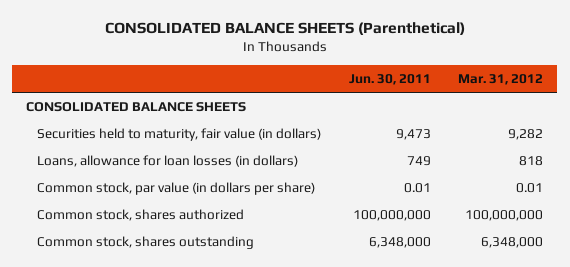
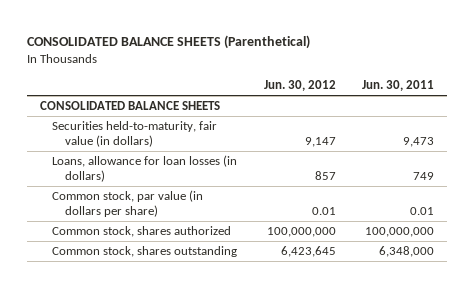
[458,73,544,85] Mar. 31, 2012 -> none
none -> [263,80,336,92] Jun. 30, 2012
[36,127,321,141] Securities held to maturity, fair value (in dollars) -> [52,121,218,147] Securities held-to-maturity, fair value (in dollars)

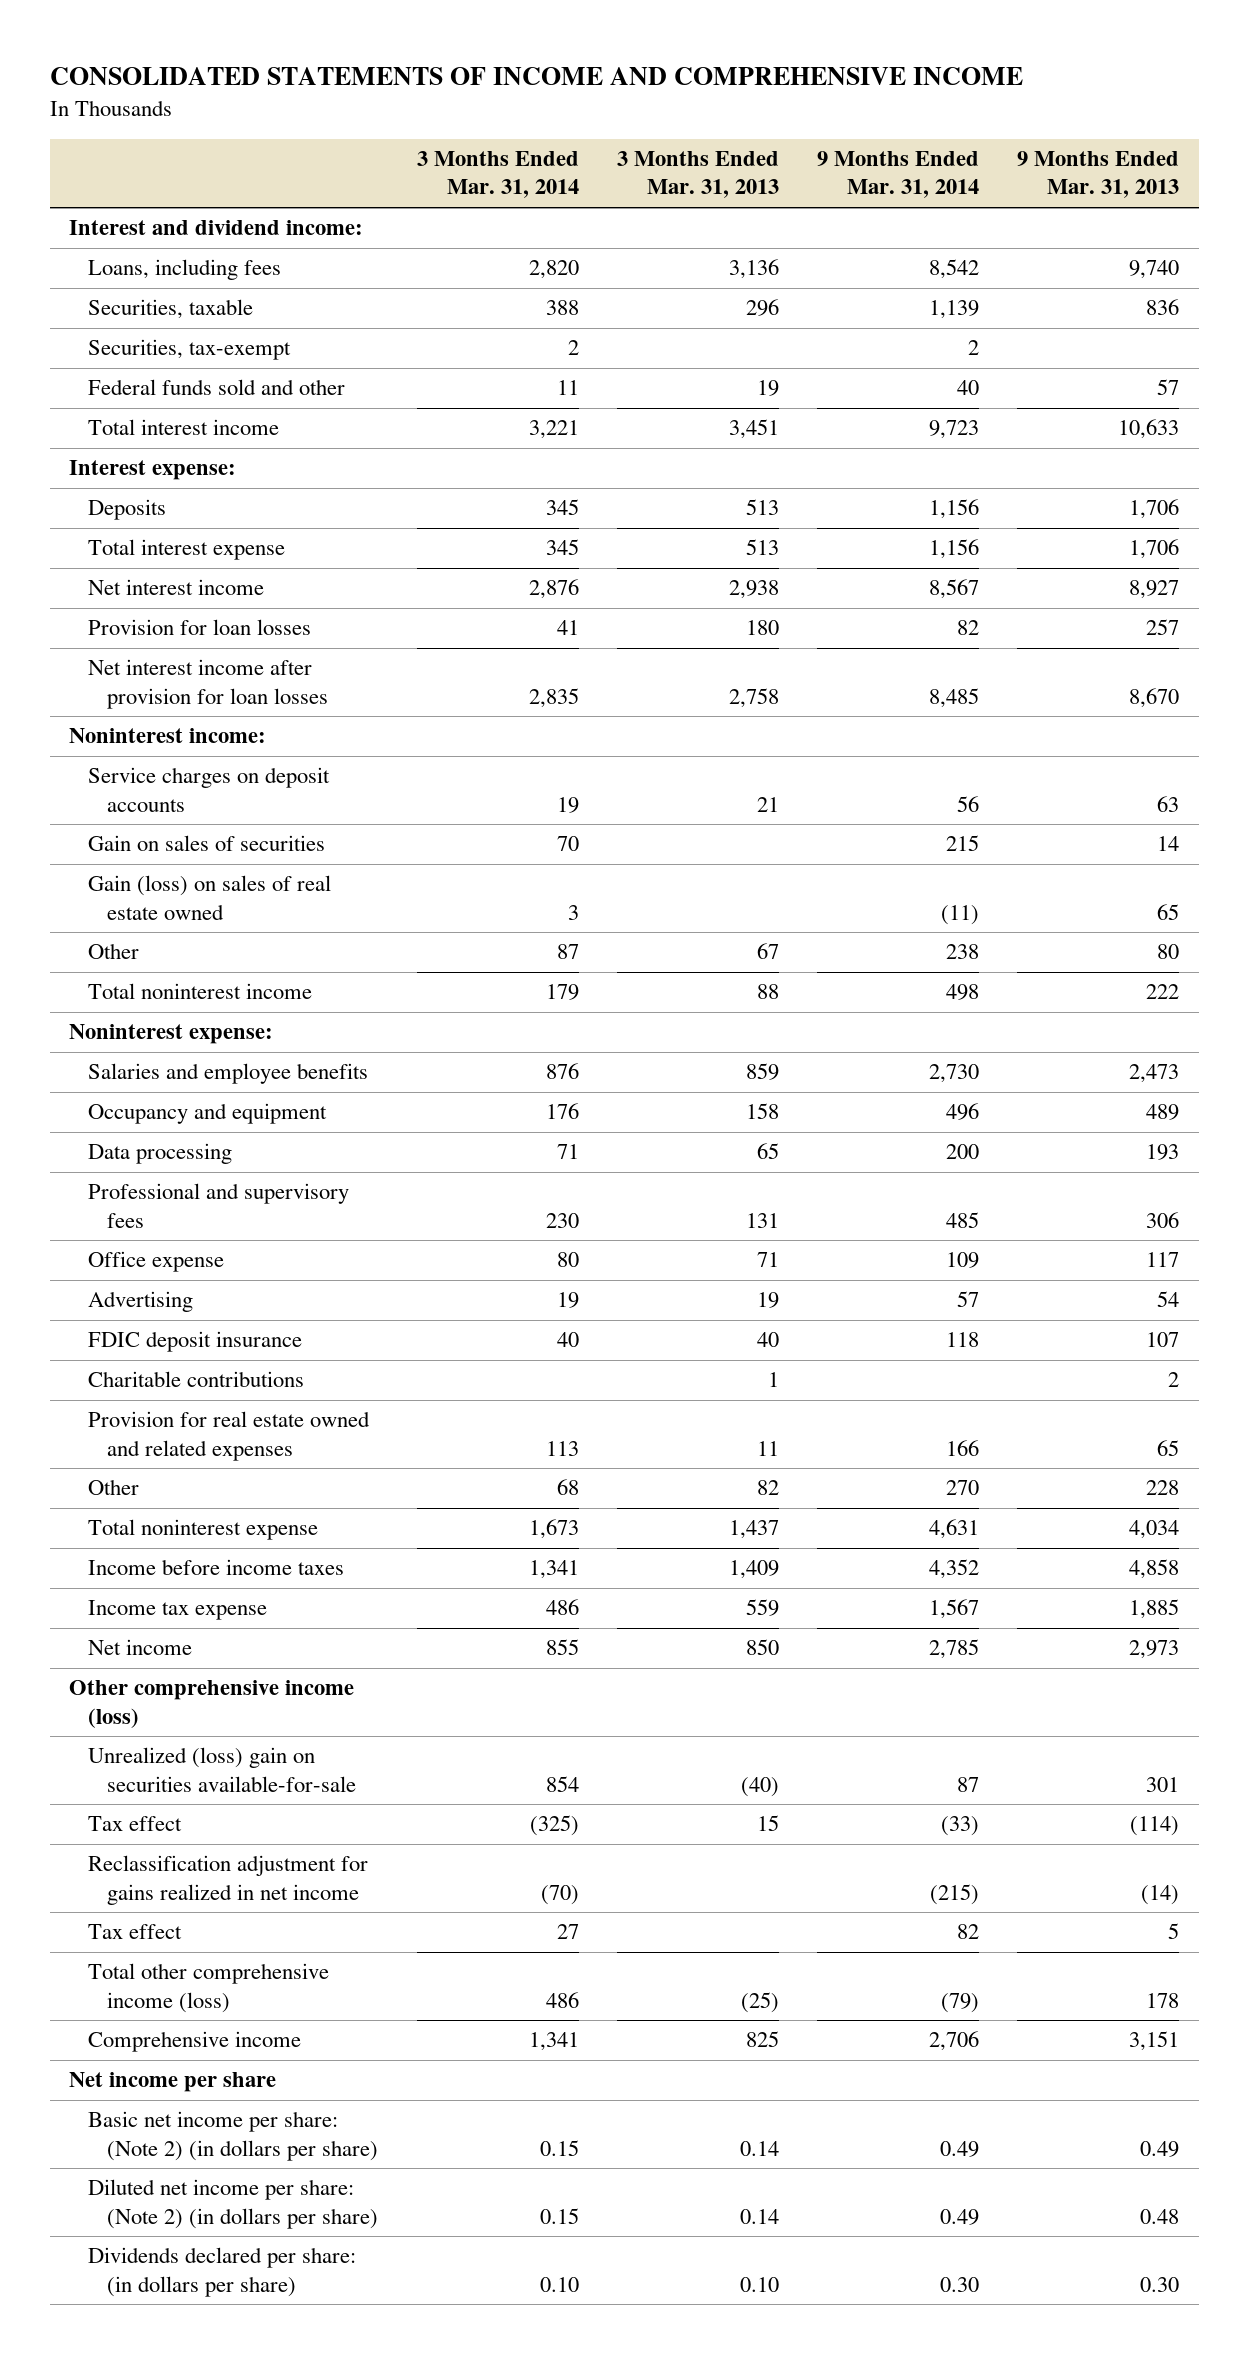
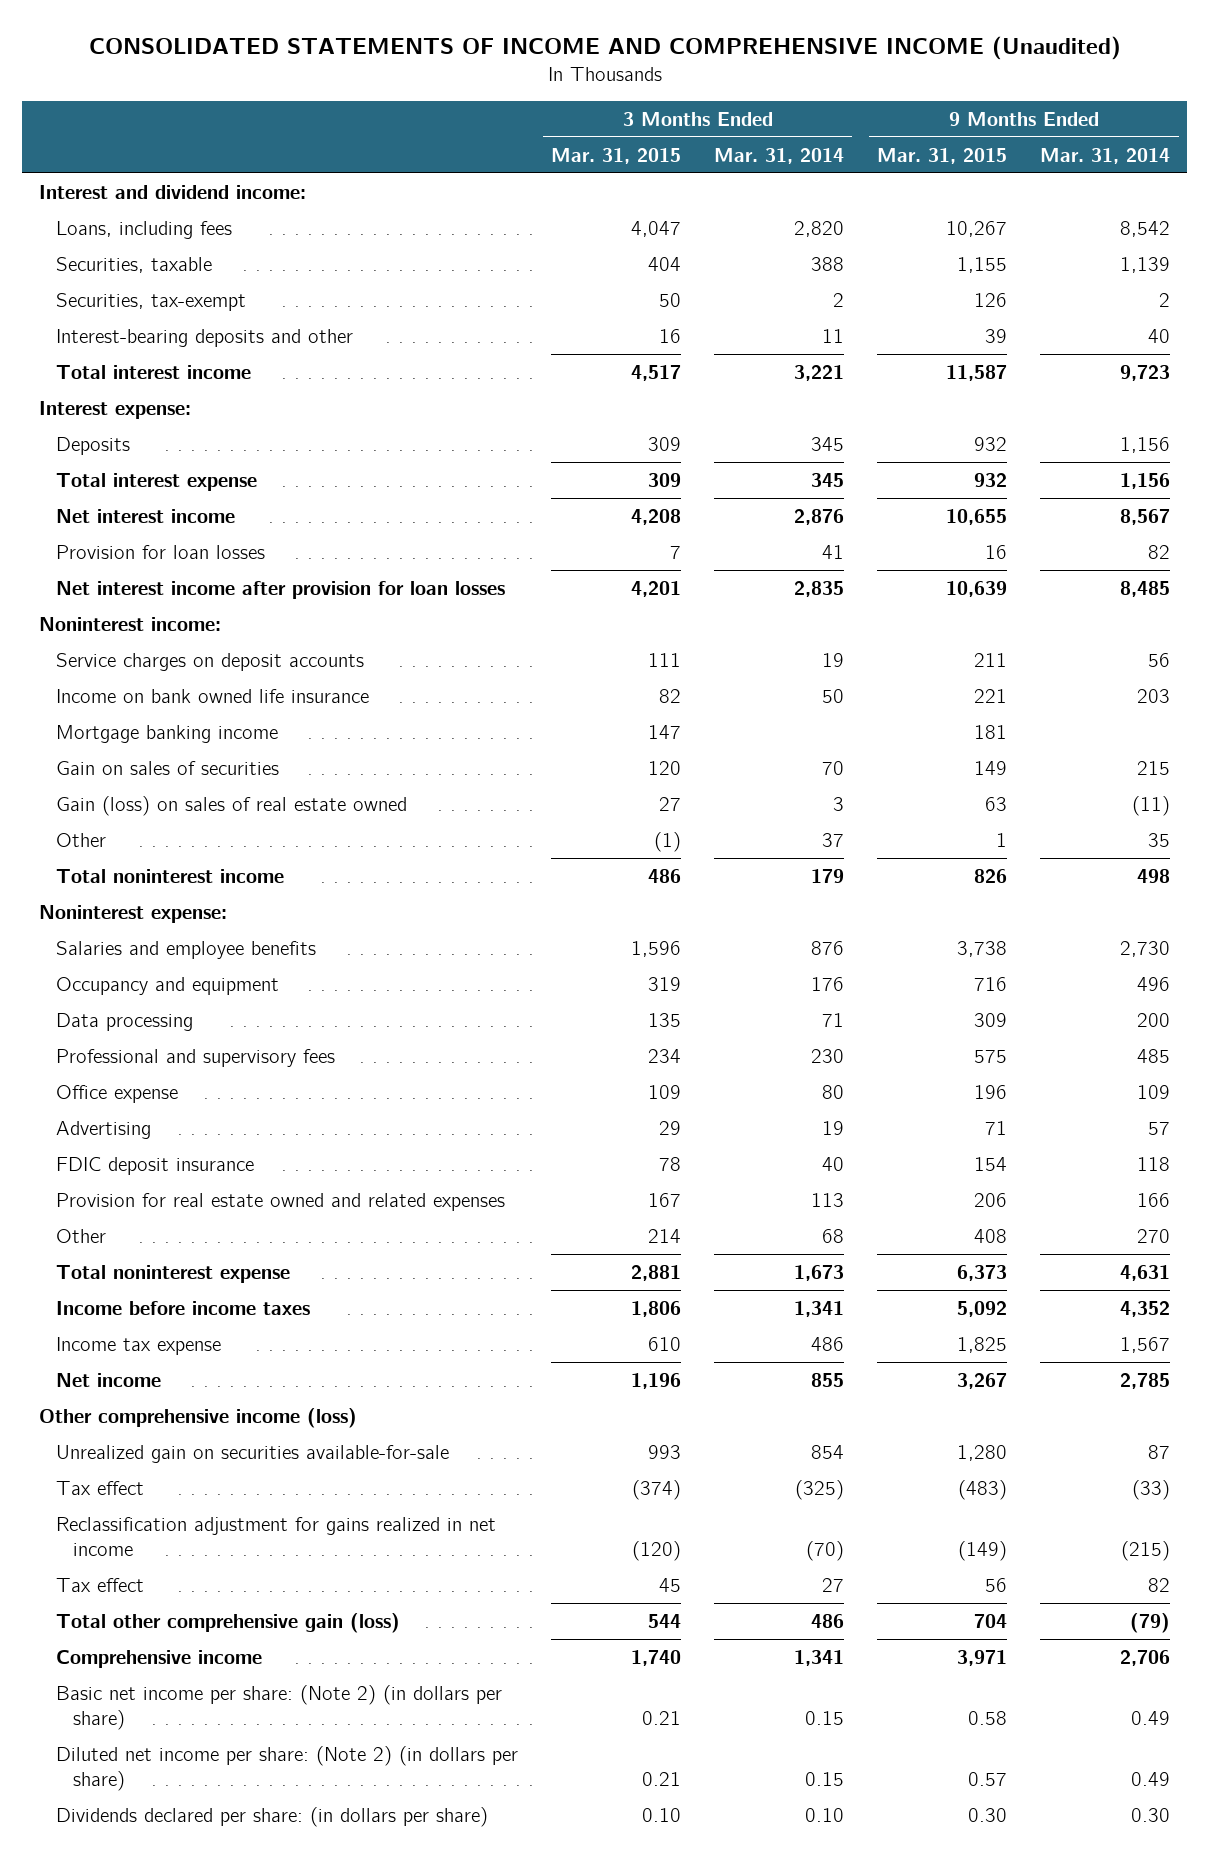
[50,67,1024,86] CONSOLIDATED STATEMENTS OF INCOME AND COMPREHENSIVE INCOME -> [88,35,1121,60] CONSOLIDATED STATEMENTS OF INCOME AND COMPREHENSIVE INCOME (Unaudited)
[616,151,779,199] 3 Months Ended Mar. 31, 2013 -> none
[1017,151,1180,199] 9 Months Ended Mar. 31, 2013 -> none
none -> [551,147,682,164] Mar. 31, 2015
none -> [877,147,1008,164] Mar. 31, 2015
[88,379,346,396] Federal funds sold and other -> [55,328,353,347] Interest-bearing deposits and other
none -> [55,688,369,703] Income on bank owned life insurance
none -> [55,724,278,743] Mortgage banking income
[556,944,579,960] 87 -> [822,832,845,847] 37
[946,944,980,960] 238 -> [1148,832,1171,847] 35
[88,1371,305,1388] Charitable contributions -> none
[88,1747,357,1792] Unrealized (loss) gain on securities available-for-sale -> [55,1444,449,1463] Unrealized gain on securities available-for-sale
[88,1963,330,2013] Total other comprehensive income (loss) -> [55,1612,400,1633] Total other comprehensive gain (loss)
[69,2072,277,2093] Net income per share -> none

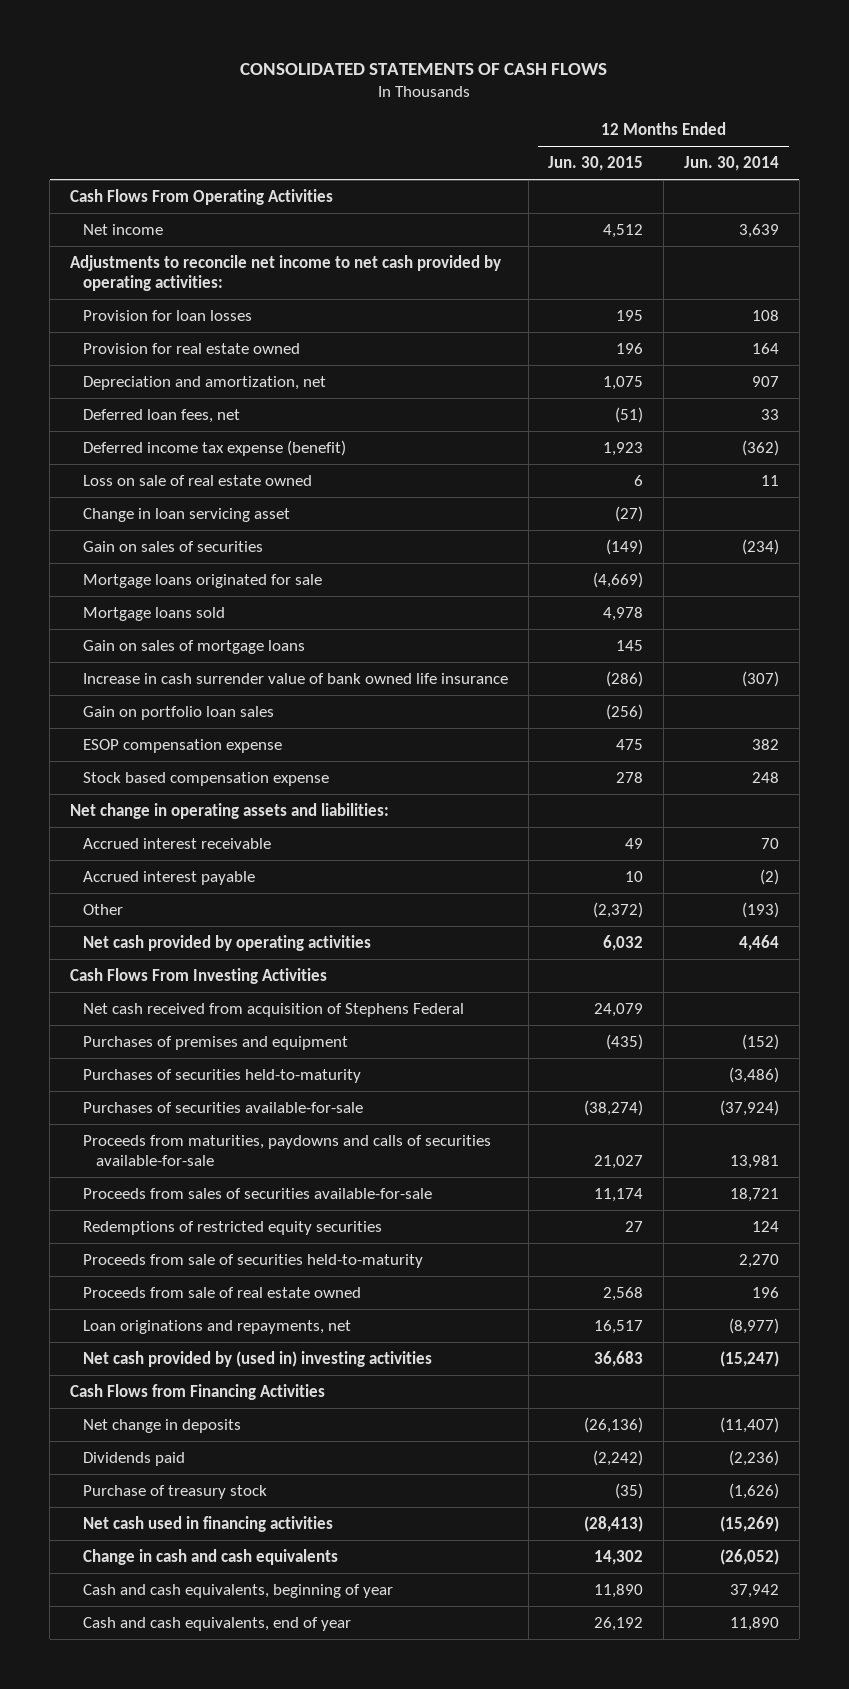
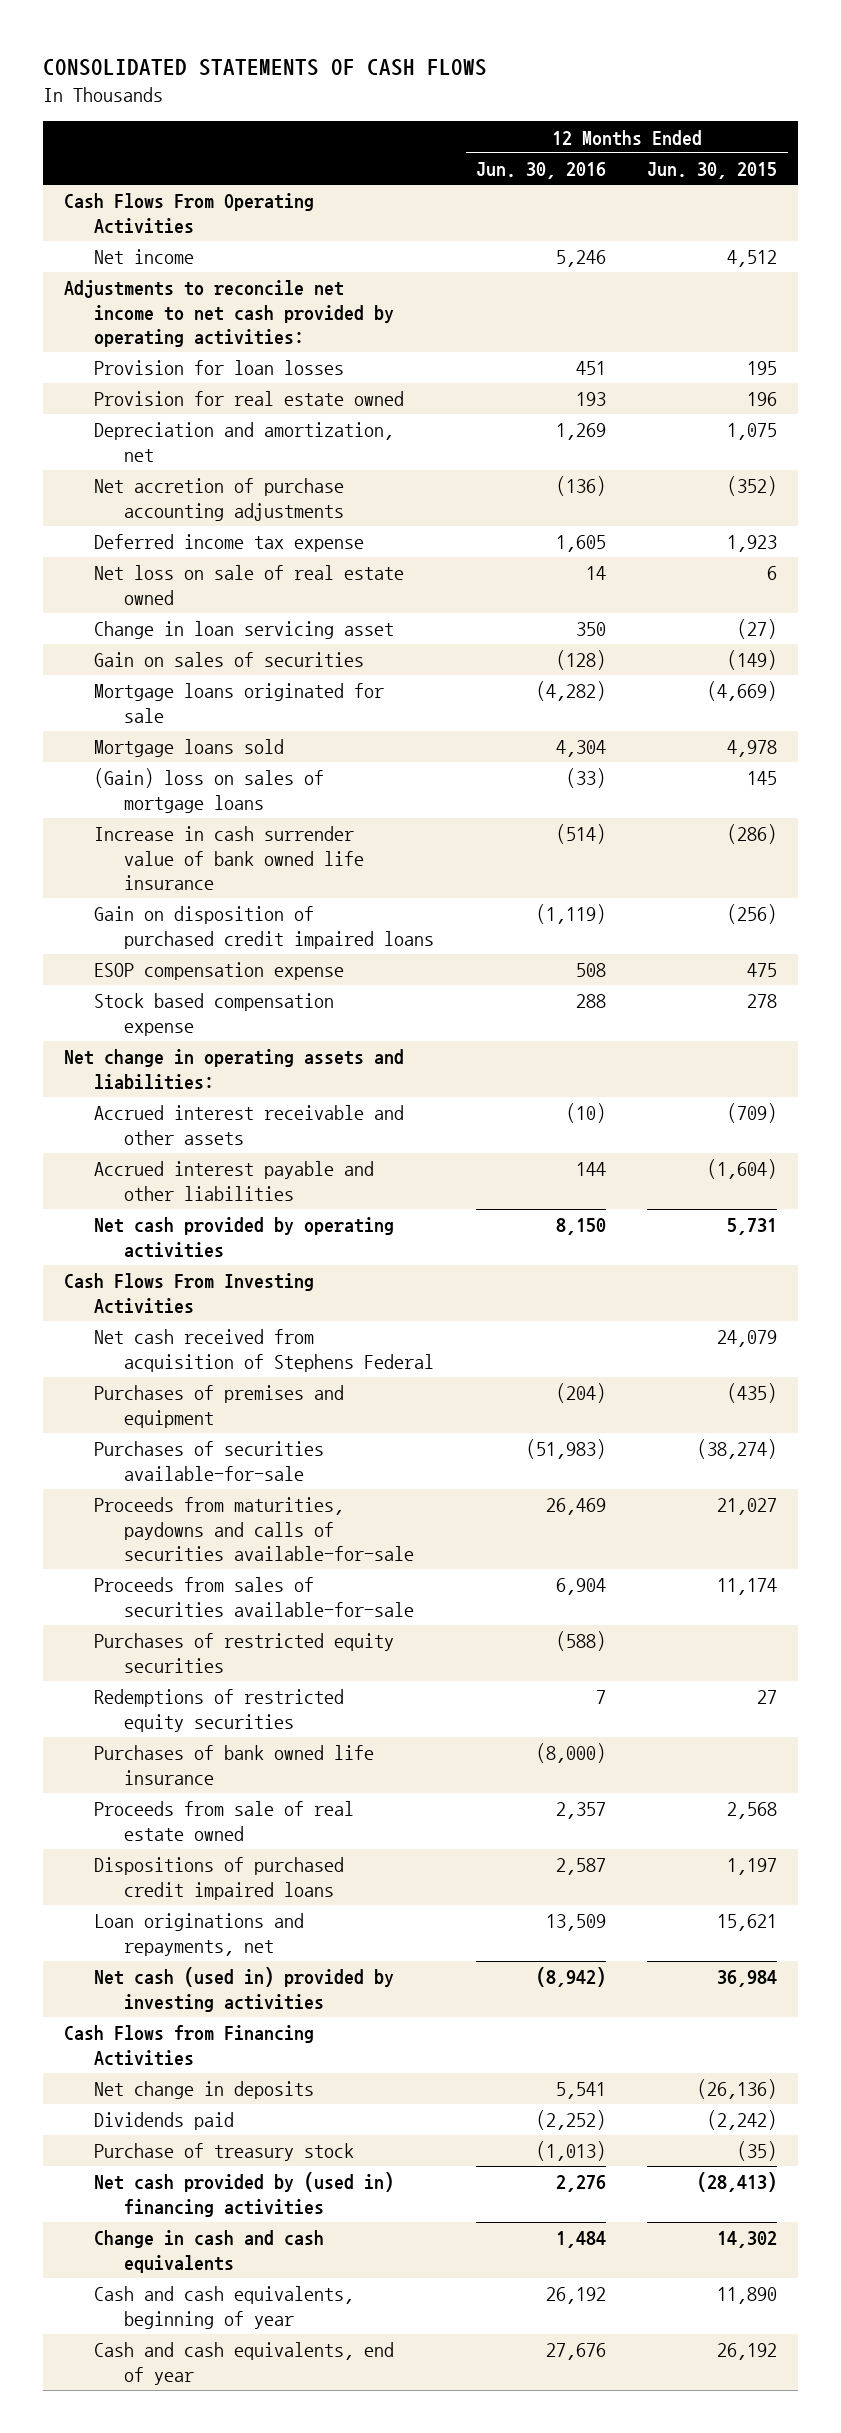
[683,156,779,172] Jun. 30, 2014 -> none
none -> [475,161,606,179] Jun. 30, 2016
[82,408,240,423] Deferred loan fees, net -> none
none -> [94,478,345,521] Net accretion of purchase accounting adjustments
[82,439,346,456] Deferred income tax expense (benefit) -> [94,534,365,553] Deferred income tax expense
[82,474,312,486] Loss on sale of real estate owned -> [94,565,405,605] Net loss on sale of real estate owned
[82,639,305,654] Gain on sales of mortgage loans -> [94,768,325,813] (Gain) loss on sales of mortgage loans
[82,705,274,720] Gain on portfolio loan sales -> [94,906,435,949] Gain on disposition of purchased credit impaired loans
[82,903,123,915] Other -> none
[82,837,271,849] Accrued interest receivable -> [94,1105,405,1145] Accrued interest receivable and other assets
[625,837,644,849] 49 -> [727,1103,778,1124] (709)
[82,870,255,885] Accrued interest payable -> [94,1161,375,1201] Accrued interest payable and other liabilities
[625,870,644,882] 10 -> [707,1159,778,1180] (1,604)
[603,934,644,951] 6,032 -> [727,1218,778,1236] 5,731
[82,1068,361,1083] Purchases of securities held-to-maturity -> none
none -> [94,1633,395,1673] Purchases of restricted equity securities
[82,1253,423,1268] Proceeds from sale of securities held-to-maturity -> none
none -> [94,1745,375,1785] Purchases of bank owned life insurance
none -> [94,1857,345,1900] Dispositions of purchased credit impaired loans
[594,1319,644,1334] 16,517 -> [717,1914,778,1932] 15,621
[82,1350,432,1367] Net cash provided by (used in) investing activities -> [94,1967,395,2012] Net cash (used in) provided by investing activities
[594,1350,644,1367] 36,683 -> [717,1970,778,1988] 36,984
[82,1515,333,1532] Net cash used in financing activities -> [94,2172,395,2217] Net cash provided by (used in) financing activities

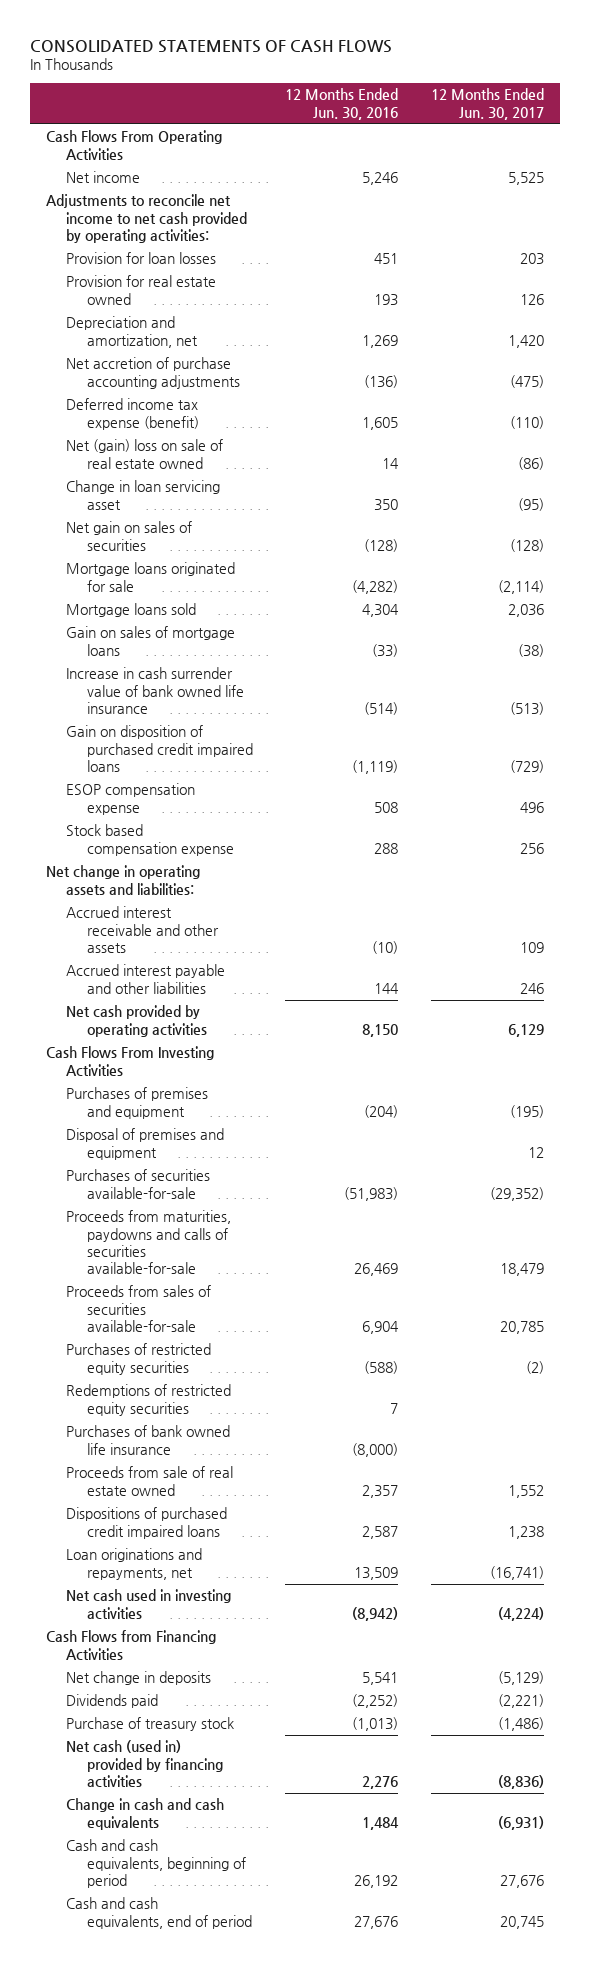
[647,161,778,179] Jun. 30, 2015 -> none
none -> [430,88,544,120] 12 Months Ended Jun. 30, 2017
[94,534,365,553] Deferred income tax expense -> [66,398,199,430] Deferred income tax expense (benefit)
[94,565,405,605] Net loss on sale of real estate owned -> [66,439,224,469] Net (gain) loss on sale of real estate owned
[94,652,365,668] Gain on sales of securities -> [66,521,193,551] Net gain on sales of securities
[94,768,325,813] (Gain) loss on sales of mortgage loans -> [66,626,236,656] Gain on sales of mortgage loans
[94,1329,435,1372] Net cash received from acquisition of Stephens Federal -> none
none -> [66,1128,225,1160] Disposal of premises and equipment
[94,1967,395,2012] Net cash (used in) provided by investing activities -> [66,1589,232,1619] Net cash used in investing activities
[94,2172,395,2217] Net cash provided by (used in) financing activities -> [66,1740,223,1787] Net cash (used in) provided by financing activities
[94,2286,355,2329] Cash and cash equivalents, beginning of year -> [66,1839,246,1888] Cash and cash equivalents, beginning of period
[94,2342,395,2385] Cash and cash equivalents, end of year -> [66,1897,252,1929] Cash and cash equivalents, end of period

